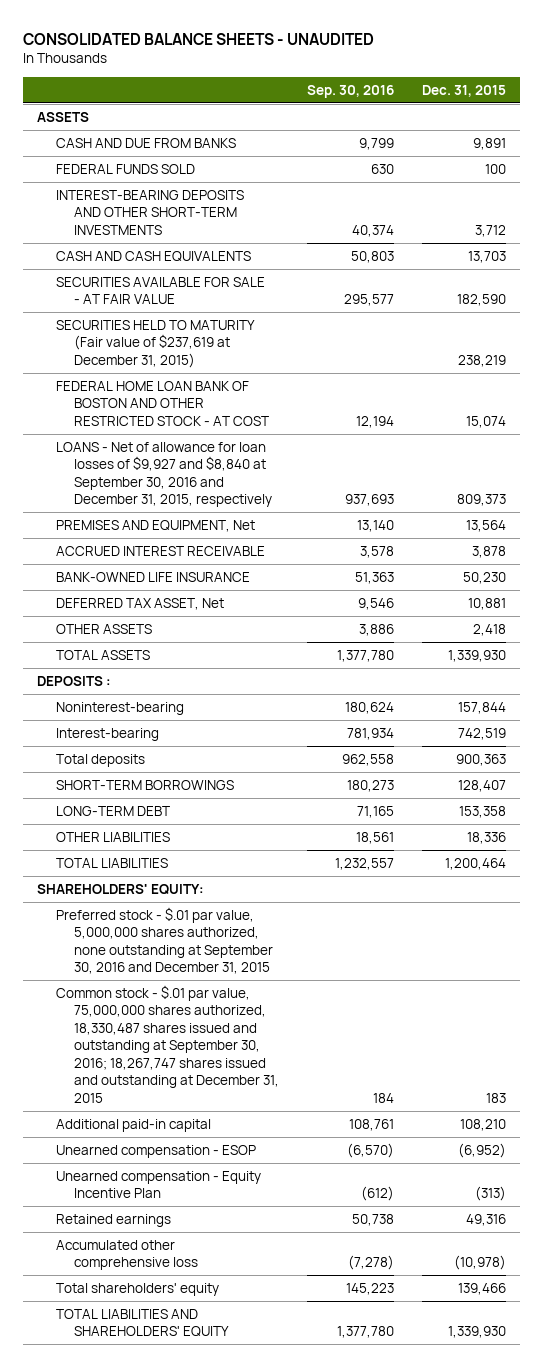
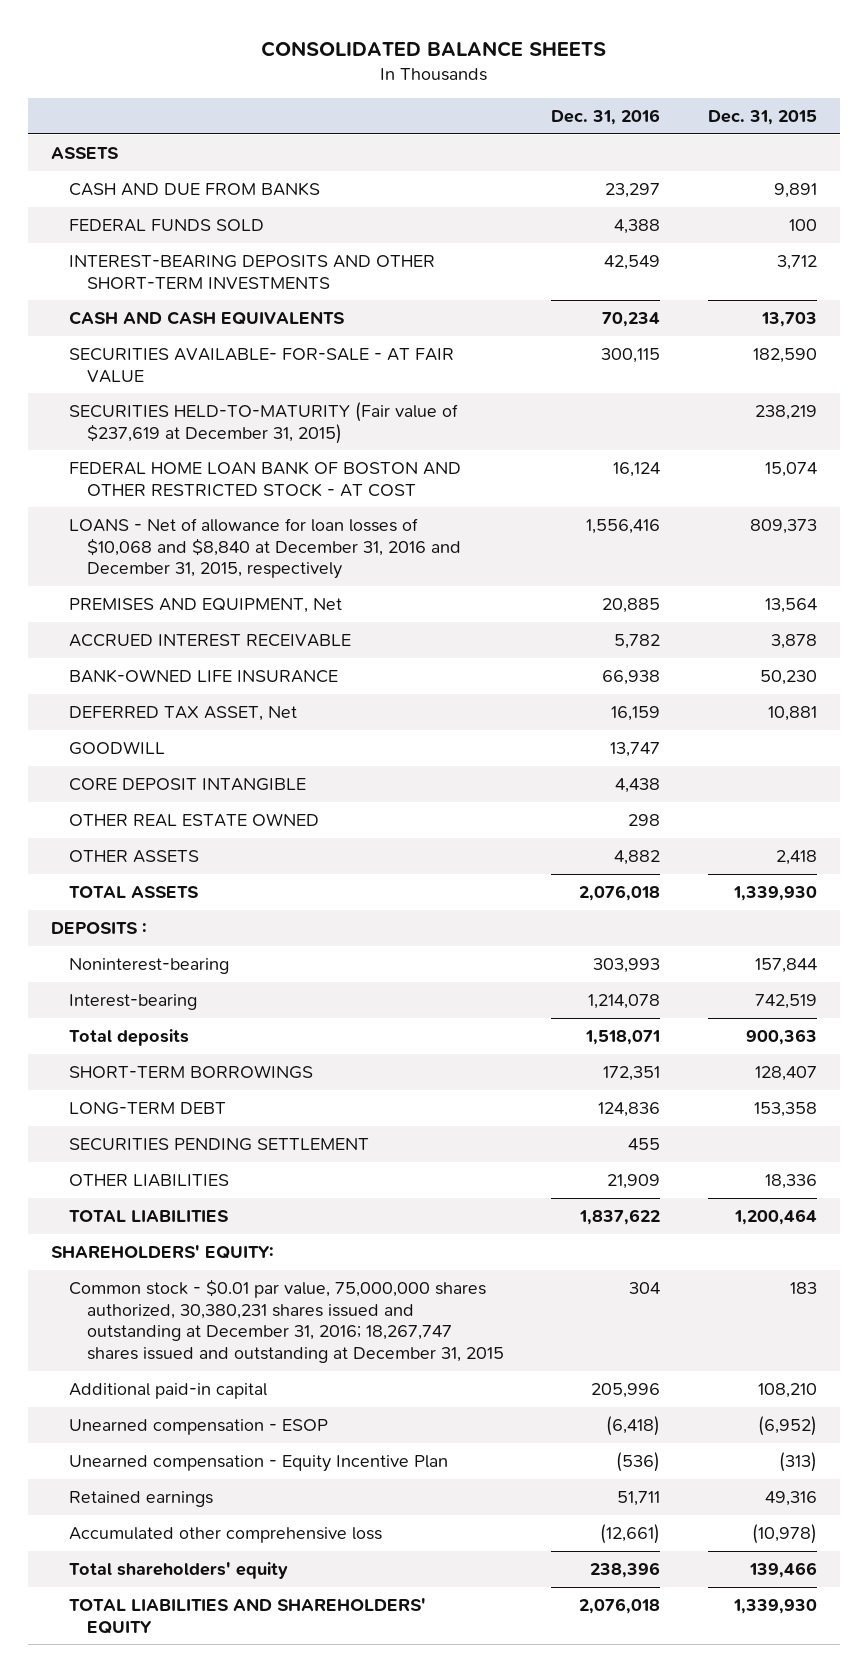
[23,32,375,45] CONSOLIDATED BALANCE SHEETS - UNAUDITED -> [260,40,606,57] CONSOLIDATED BALANCE SHEETS
[307,84,395,98] Sep. 30, 2016 -> none
none -> [551,108,661,125] Dec. 31, 2016
[55,277,265,305] SECURITIES AVAILABLE FOR SALE - AT FAIR VALUE -> [69,347,455,383] SECURITIES AVAILABLE- FOR-SALE - AT FAIR VALUE
[55,320,255,368] SECURITIES HELD TO MATURITY (Fair value of $237,619 at December 31, 2015) -> [69,401,459,444] SECURITIES HELD-TO-MATURITY (Fair value of $237,619 at December 31, 2015)
[55,442,273,508] LOANS - Net of allowance for loan losses of $9,927 and $8,840 at September 30, 2016 and December 31, 2015, respectively -> [69,517,462,580] LOANS - Net of allowance for loan losses of $10,068 and $8,840 at December 31, 2016 and December 31, 2015, respectively
none -> [69,740,166,755] GOODWILL
none -> [69,777,307,791] CORE DEPOSIT INTANGIBLE
none -> [69,812,320,827] OTHER REAL ESTATE OWNED
none -> [69,1137,370,1151] SECURITIES PENDING SETTLEMENT
[55,907,274,975] Preferred stock - $.01 par value, 5,000,000 shares authorized, none outstanding at September 30, 2016 and December 31, 2015 -> none
[55,985,280,1103] Common stock - $.01 par value, 75,000,000 shares authorized, 18,330,487 shares issued and outstanding at September 30, 2016; 18,267,747 shares issued and outstanding at December 31, 2015 -> [69,1278,505,1363] Common stock - $0.01 par value, 75,000,000 shares authorized, 30,380,231 shares issued and outstanding at December 31, 2016; 18,267,747 shares issued and outstanding at December 31, 2015

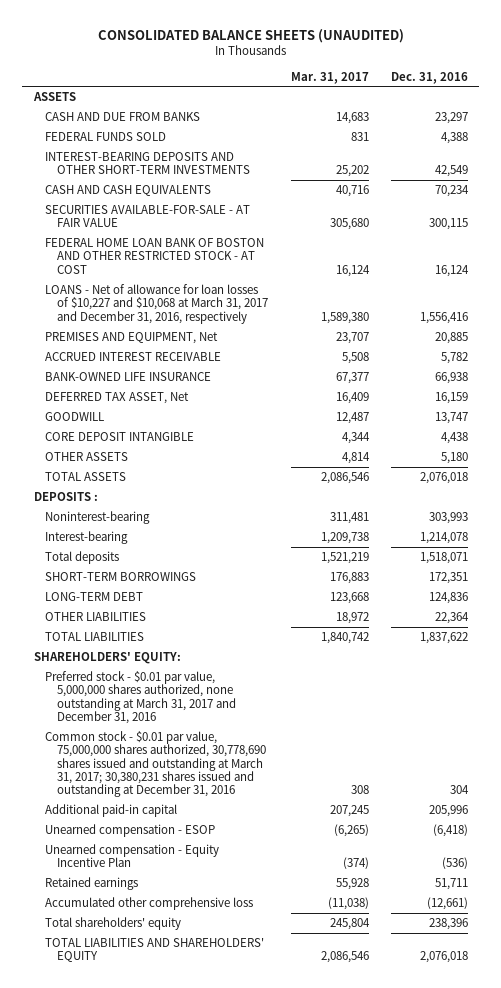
[260,40,606,57] CONSOLIDATED BALANCE SHEETS -> [97,28,404,43] CONSOLIDATED BALANCE SHEETS (UNAUDITED)
[707,109,817,125] Dec. 31, 2015 -> none
none -> [290,71,369,84] Mar. 31, 2017
[69,401,459,444] SECURITIES HELD-TO-MATURITY (Fair value of $237,619 at December 31, 2015) -> none
[69,347,455,383] SECURITIES AVAILABLE- FOR-SALE - AT FAIR VALUE -> [45,205,251,228] SECURITIES AVAILABLE-FOR-SALE - AT FAIR VALUE
[69,517,462,580] LOANS - Net of allowance for loan losses of $10,068 and $8,840 at December 31, 2016 and December 31, 2015, respectively -> [45,284,269,324] LOANS - Net of allowance for loan losses of $10,227 and $10,068 at March 31, 2017 and December 31, 2016, respectively
[69,812,320,827] OTHER REAL ESTATE OWNED -> none
[614,849,661,865] 4,882 -> [440,452,468,465] 5,180
[69,1137,370,1151] SECURITIES PENDING SETTLEMENT -> none
[607,1173,661,1189] 21,909 -> [434,612,469,625] 22,364
none -> [45,671,237,725] Preferred stock - $0.01 par value, 5,000,000 shares authorized, none outstanding at March 31, 2017 and December 31, 2016
[69,1278,505,1363] Common stock - $0.01 par value, 75,000,000 shares authorized, 30,380,231 shares issued and outstanding at December 31, 2016; 18,267,747 shares issued and outstanding at December 31, 2015 -> [45,731,267,798] Common stock - $0.01 par value, 75,000,000 shares authorized, 30,778,690 shares issued and outstanding at March 31, 2017; 30,380,231 shares issued and outstanding at December 31, 2016

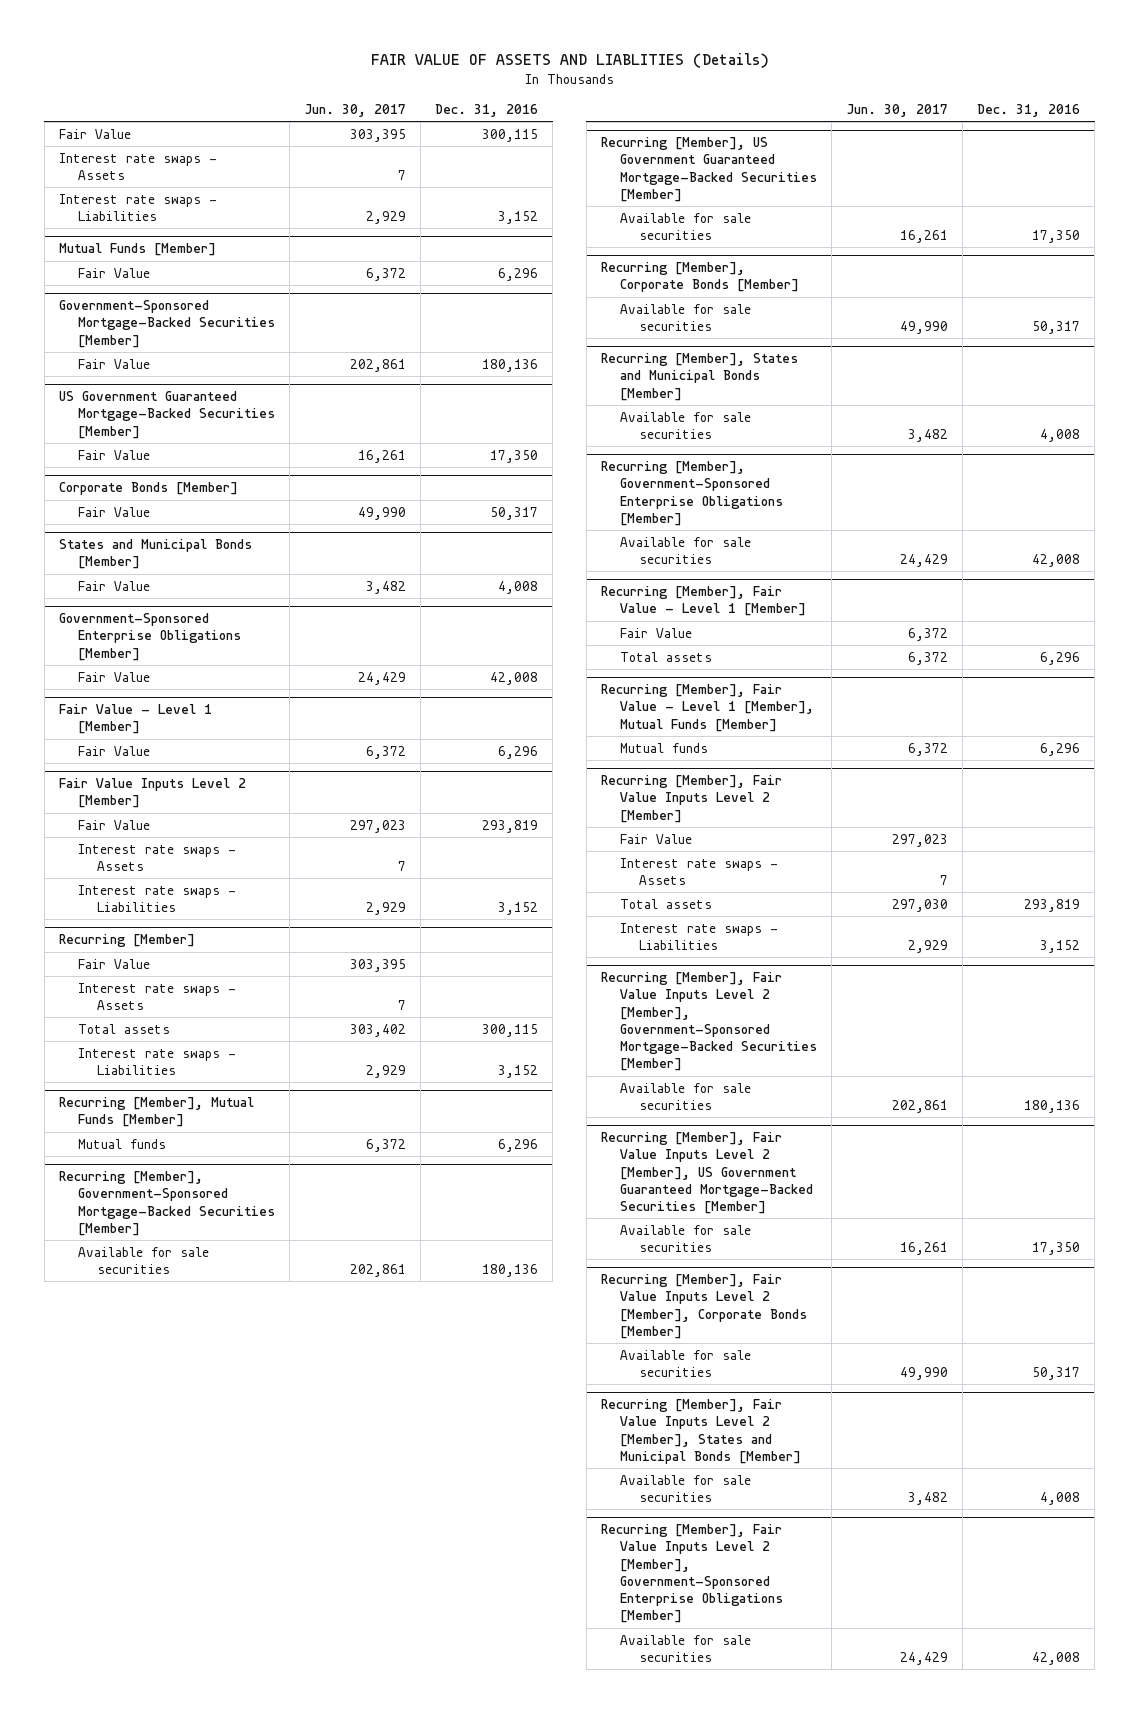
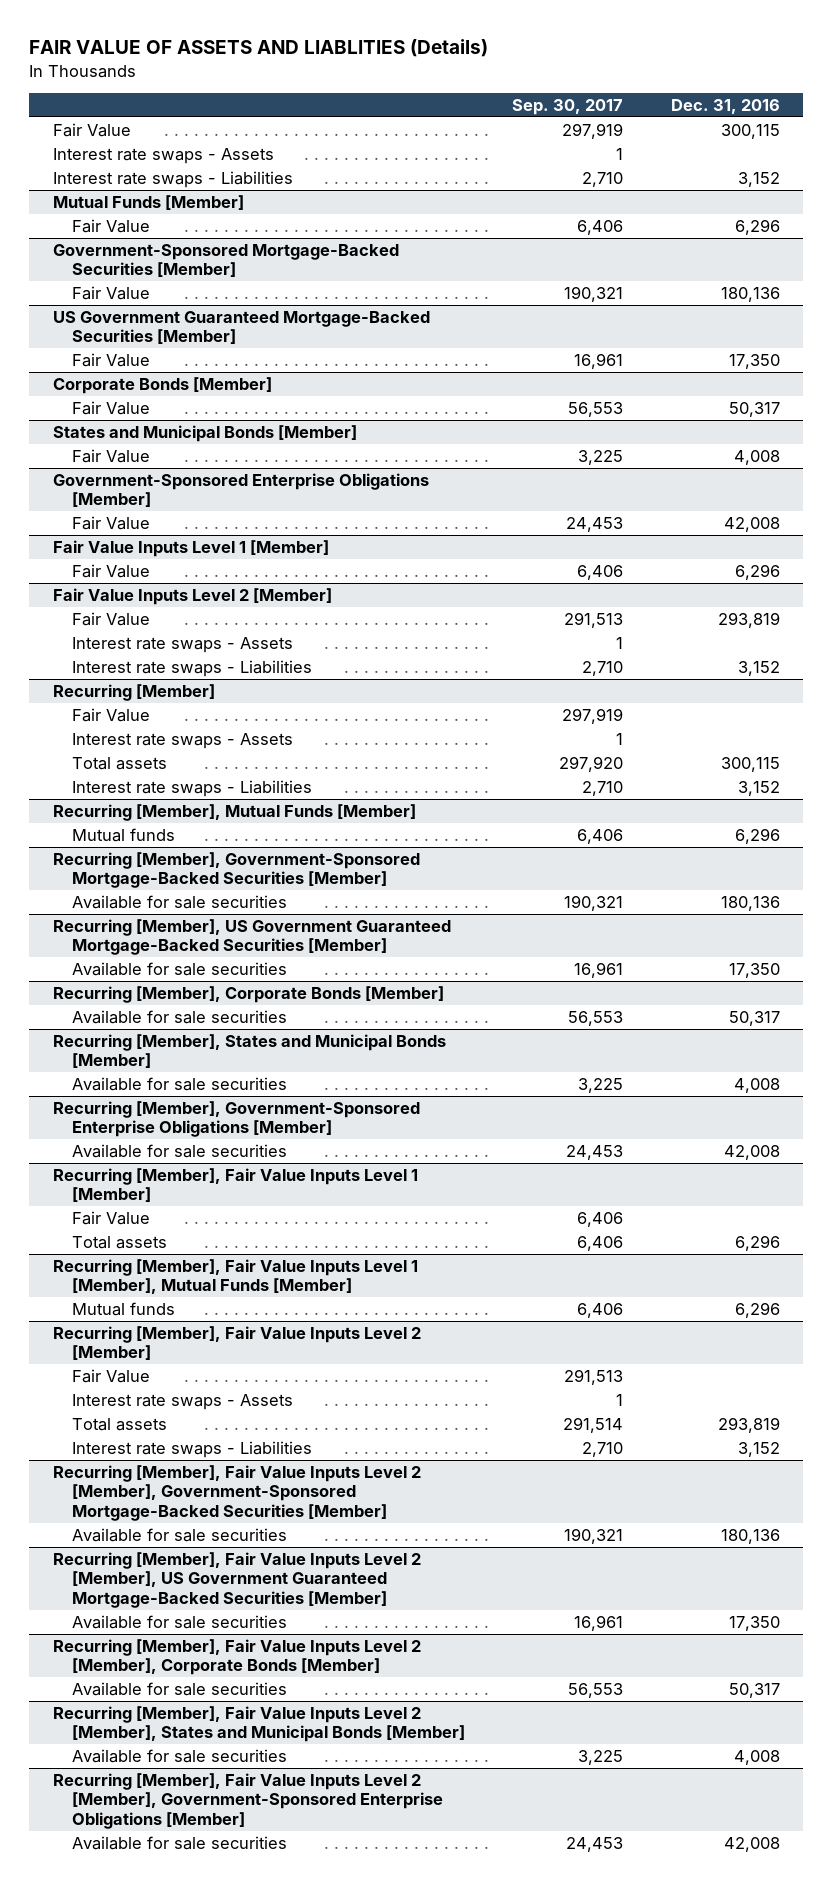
[304,104,406,118] Jun. 30, 2017 -> none
none -> [512,99,624,116] Sep. 30, 2017
[59,704,213,735] Fair Value - Level 1 [Member] -> [52,539,329,557] Fair Value Inputs Level 1 [Member]
[601,586,807,617] Recurring [Member], Fair Value - Level 1 [Member] -> [52,1167,418,1203] Recurring [Member], Fair Value Inputs Level 1 [Member]
[601,684,815,732] Recurring [Member], Fair Value - Level 1 [Member], Mutual Funds [Member] -> [52,1258,418,1295] Recurring [Member], Fair Value Inputs Level 1 [Member], Mutual Funds [Member]

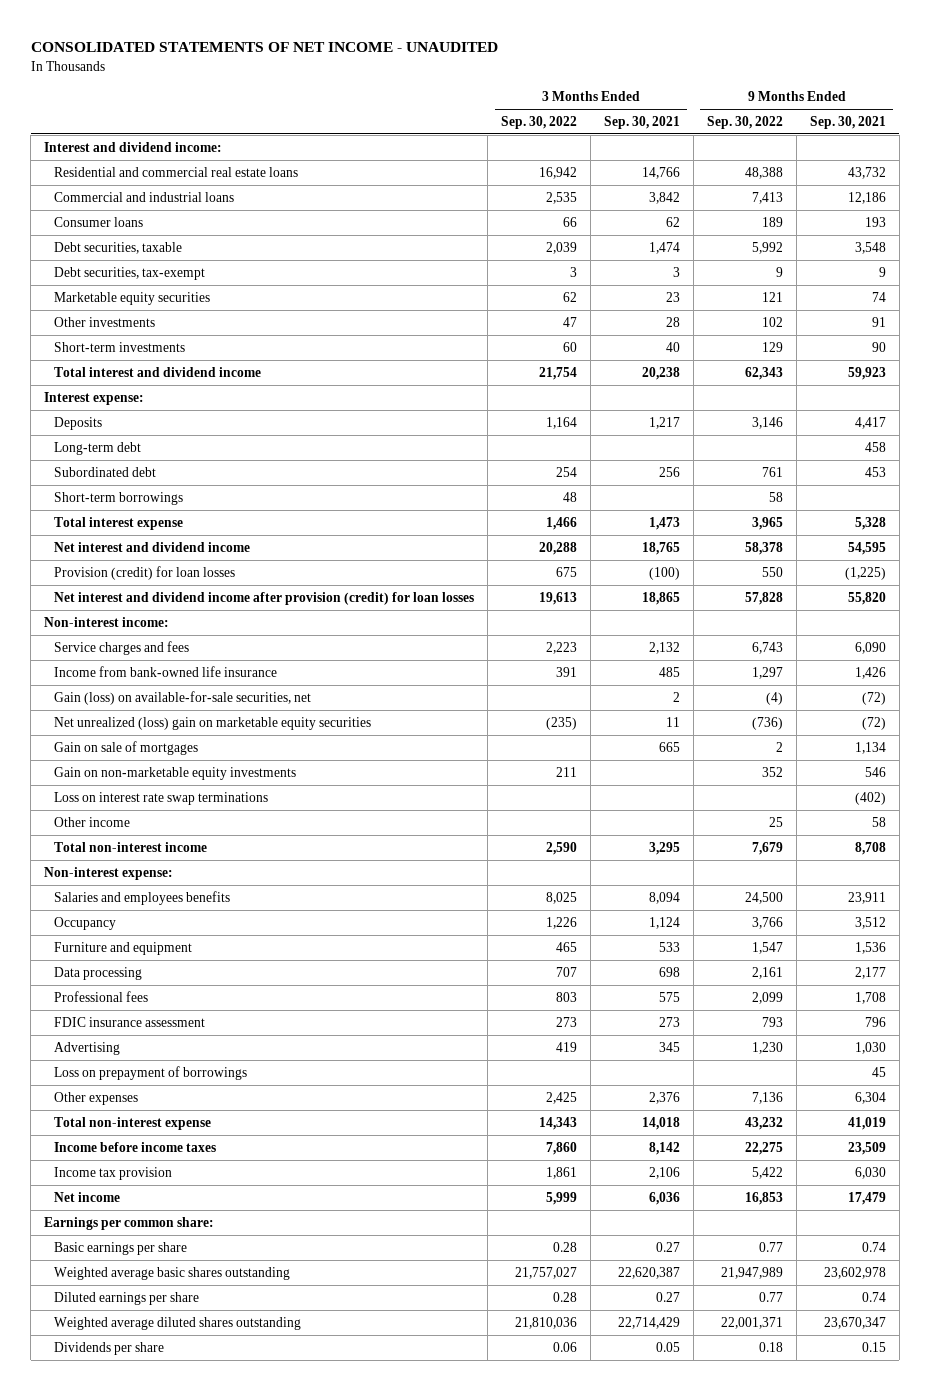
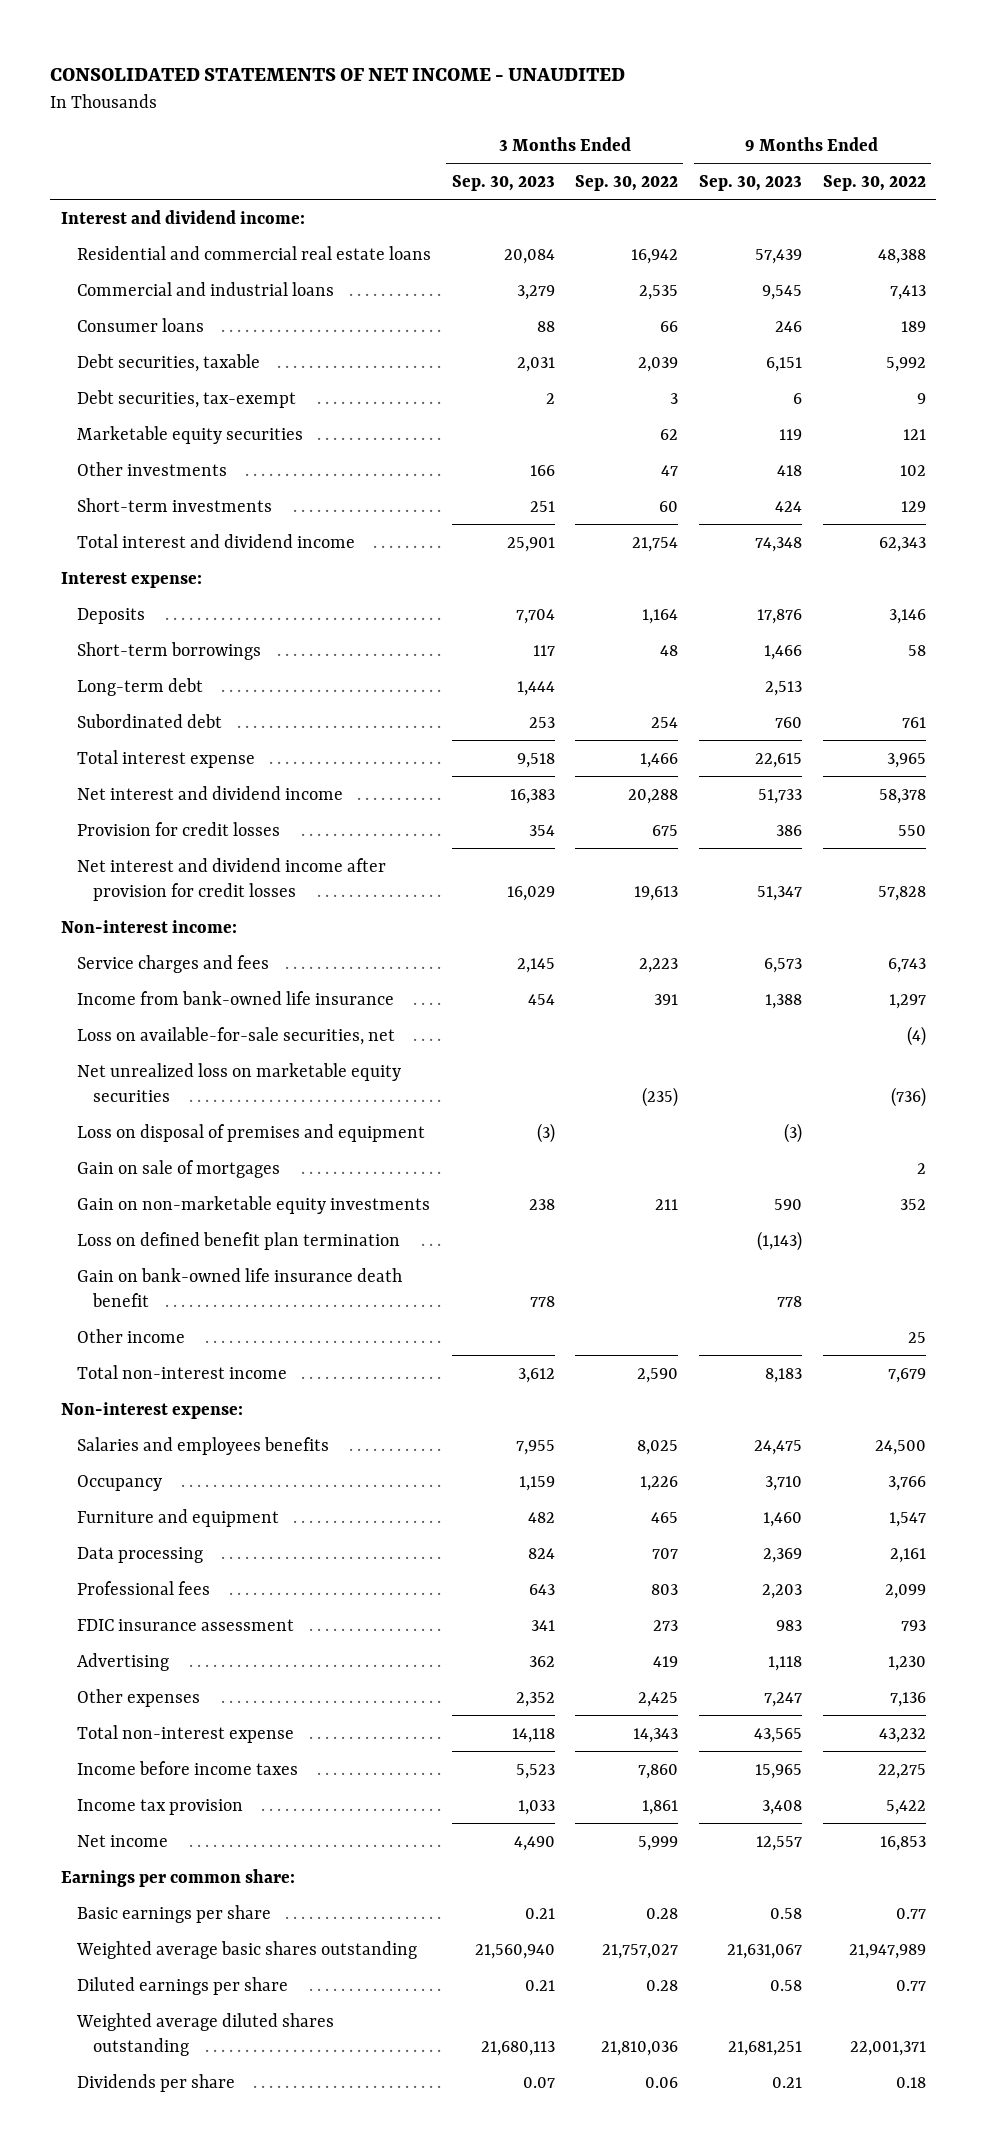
[604,115,681,129] Sep. 30, 2021 -> none
[809,115,886,129] Sep. 30, 2021 -> none
none -> [451,174,555,191] Sep. 30, 2023
none -> [699,174,803,191] Sep. 30, 2023
[54,491,184,505] Short-term borrowings -> [76,641,261,660] Short-term borrowings
[54,565,236,580] Provision (credit) for loan losses -> [76,821,280,836] Provision for credit losses
[54,591,475,605] Net interest and dividend income after provision (credit) for loan losses -> [76,857,386,902] Net interest and dividend income after provision for credit losses
[54,690,312,705] Gain (loss) on available-for-sale securities, net -> [76,1026,395,1045] Loss on available-for-sale securities, net
[54,716,372,730] Net unrealized (loss) gain on marketable equity securities -> [76,1062,401,1103] Net unrealized loss on marketable equity securities
none -> [76,1123,425,1142] Loss on disposal of premises and equipment
[54,791,269,805] Loss on interest rate swap terminations -> none
none -> [76,1231,400,1250] Loss on defined benefit plan termination
none -> [76,1267,402,1308] Gain on bank-owned life insurance death benefit
[54,1065,248,1080] Loss on prepayment of borrowings -> none

